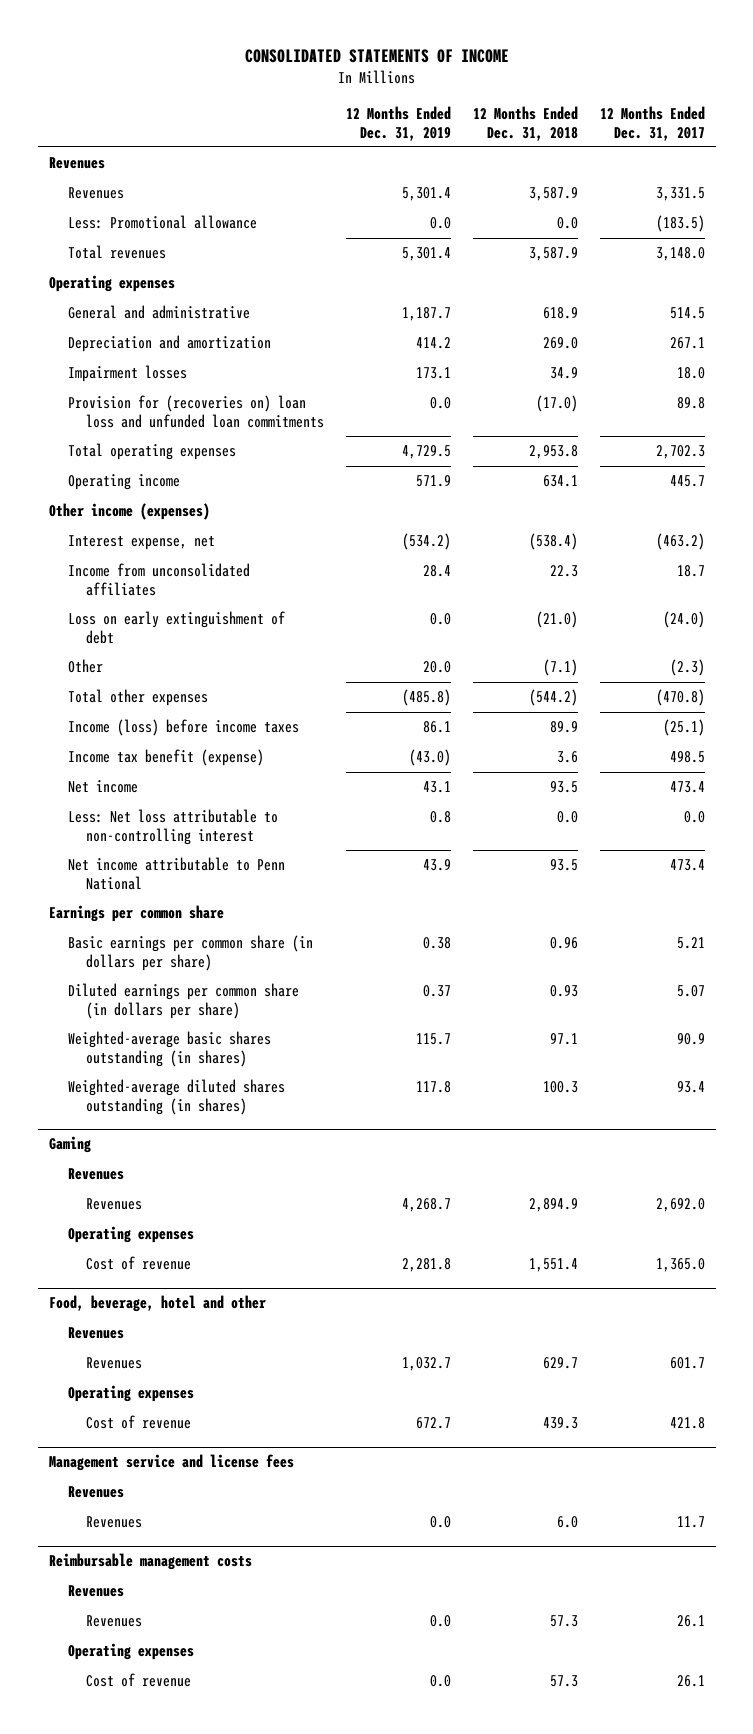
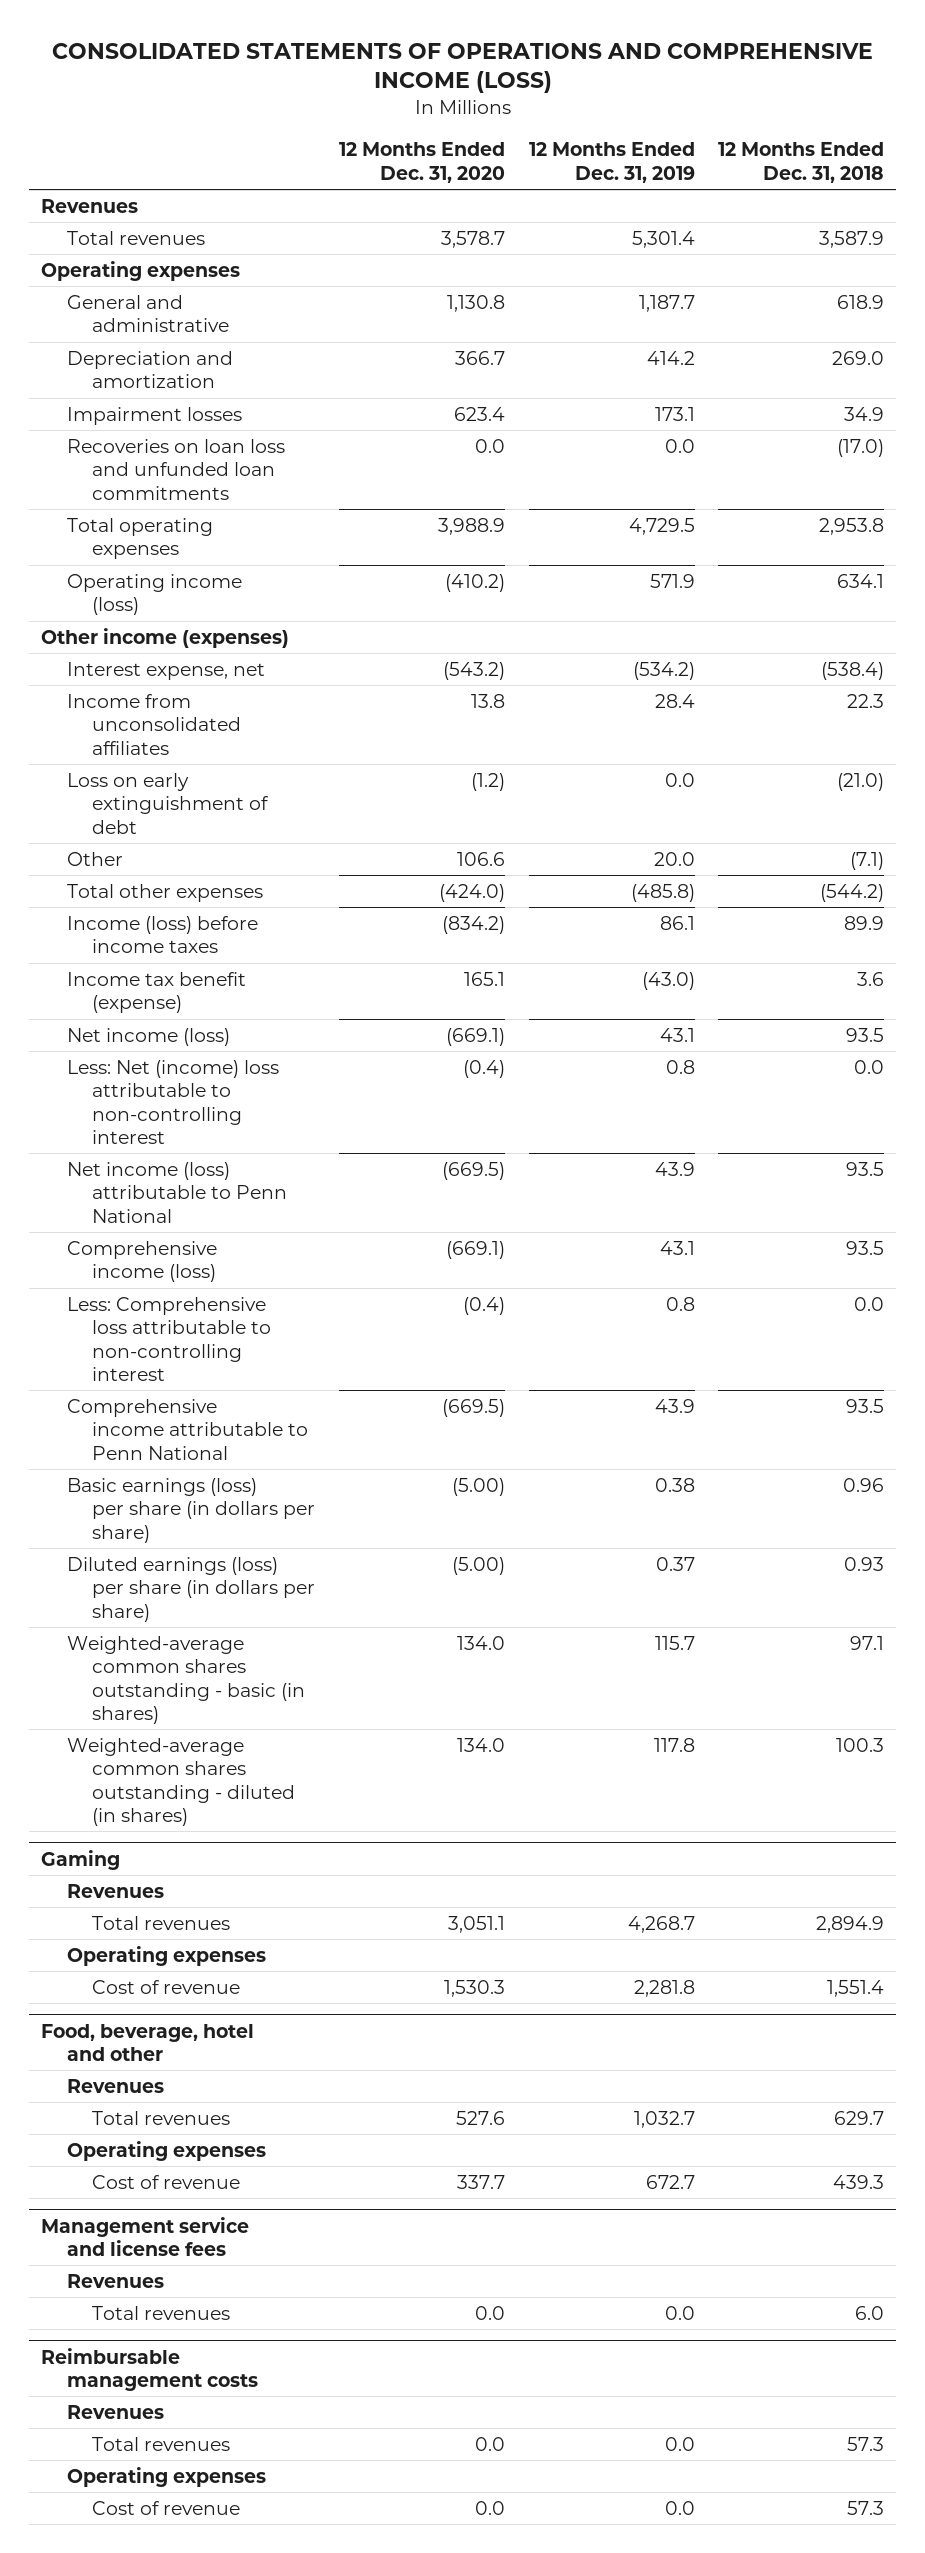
[244,49,509,64] CONSOLIDATED STATEMENTS OF INCOME -> [51,42,873,94] CONSOLIDATED STATEMENTS OF OPERATIONS AND COMPREHENSIVE INCOME (LOSS)
[599,106,705,141] 12 Months Ended Dec. 31, 2017 -> none
none -> [339,142,506,183] 12 Months Ended Dec. 31, 2020
[67,187,124,200] Revenues -> none
[67,215,257,230] Less: Promotional allowance -> none
[67,395,325,428] Provision for (recoveries on) loan loss and unfunded loan commitments -> [66,438,285,500] Recoveries on loan loss and unfunded loan commitments
[67,474,180,491] Operating income -> [66,573,242,616] Operating income (loss)
[48,905,224,923] Earnings per common share -> none
[67,780,138,794] Net income -> [66,1027,230,1046] Net income (loss)
[67,809,278,845] Less: Net loss attributable to non-controlling interest -> [66,1059,279,1144] Less: Net (income) loss attributable to non-controlling interest
[67,857,285,890] Net income attributable to Penn National -> [66,1161,288,1223] Net income (loss) attributable to Penn National
none -> [66,1240,217,1283] Comprehensive income (loss)
none -> [66,1296,272,1381] Less: Comprehensive loss attributable to non-controlling interest
none -> [66,1398,309,1460] Comprehensive income attributable to Penn National
[67,935,313,971] Basic earnings per common share (in dollars per share) -> [66,1477,316,1543] Basic earnings (loss) per share (in dollars per share)
[67,983,299,1019] Diluted earnings per common share (in dollars per share) -> [66,1556,316,1622] Diluted earnings (loss) per share (in dollars per share)
[67,1031,271,1067] Weighted-average basic shares outstanding (in shares) -> [66,1635,306,1724] Weighted-average common shares outstanding - basic (in shares)
[67,1079,285,1115] Weighted-average diluted shares outstanding (in shares) -> [66,1737,296,1826] Weighted-average common shares outstanding - diluted (in shares)
[86,1198,143,1211] Revenues -> [92,1915,231,1930] Total revenues
[86,1357,143,1370] Revenues -> [92,2110,231,2125] Total revenues
[86,1516,143,1529] Revenues -> [92,2305,231,2320] Total revenues
[86,1615,143,1628] Revenues -> [92,2436,231,2451] Total revenues

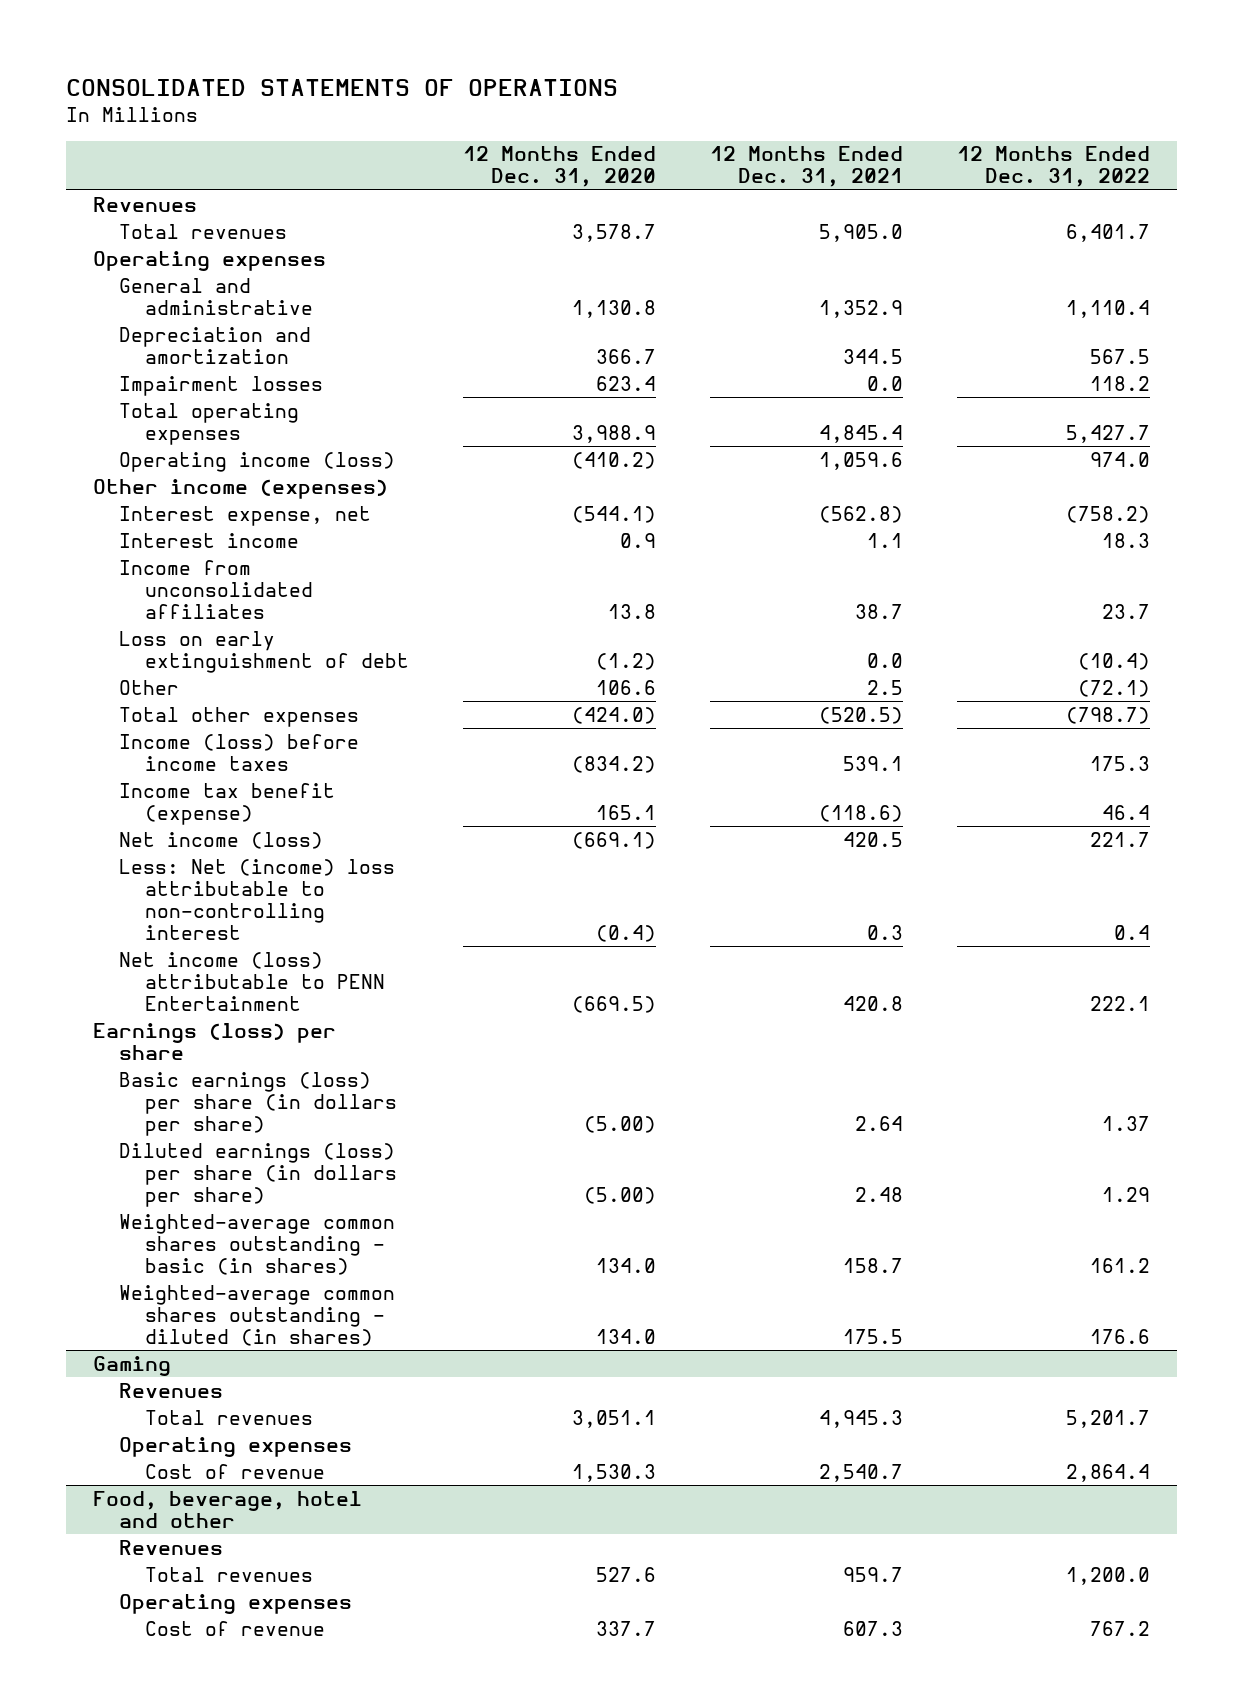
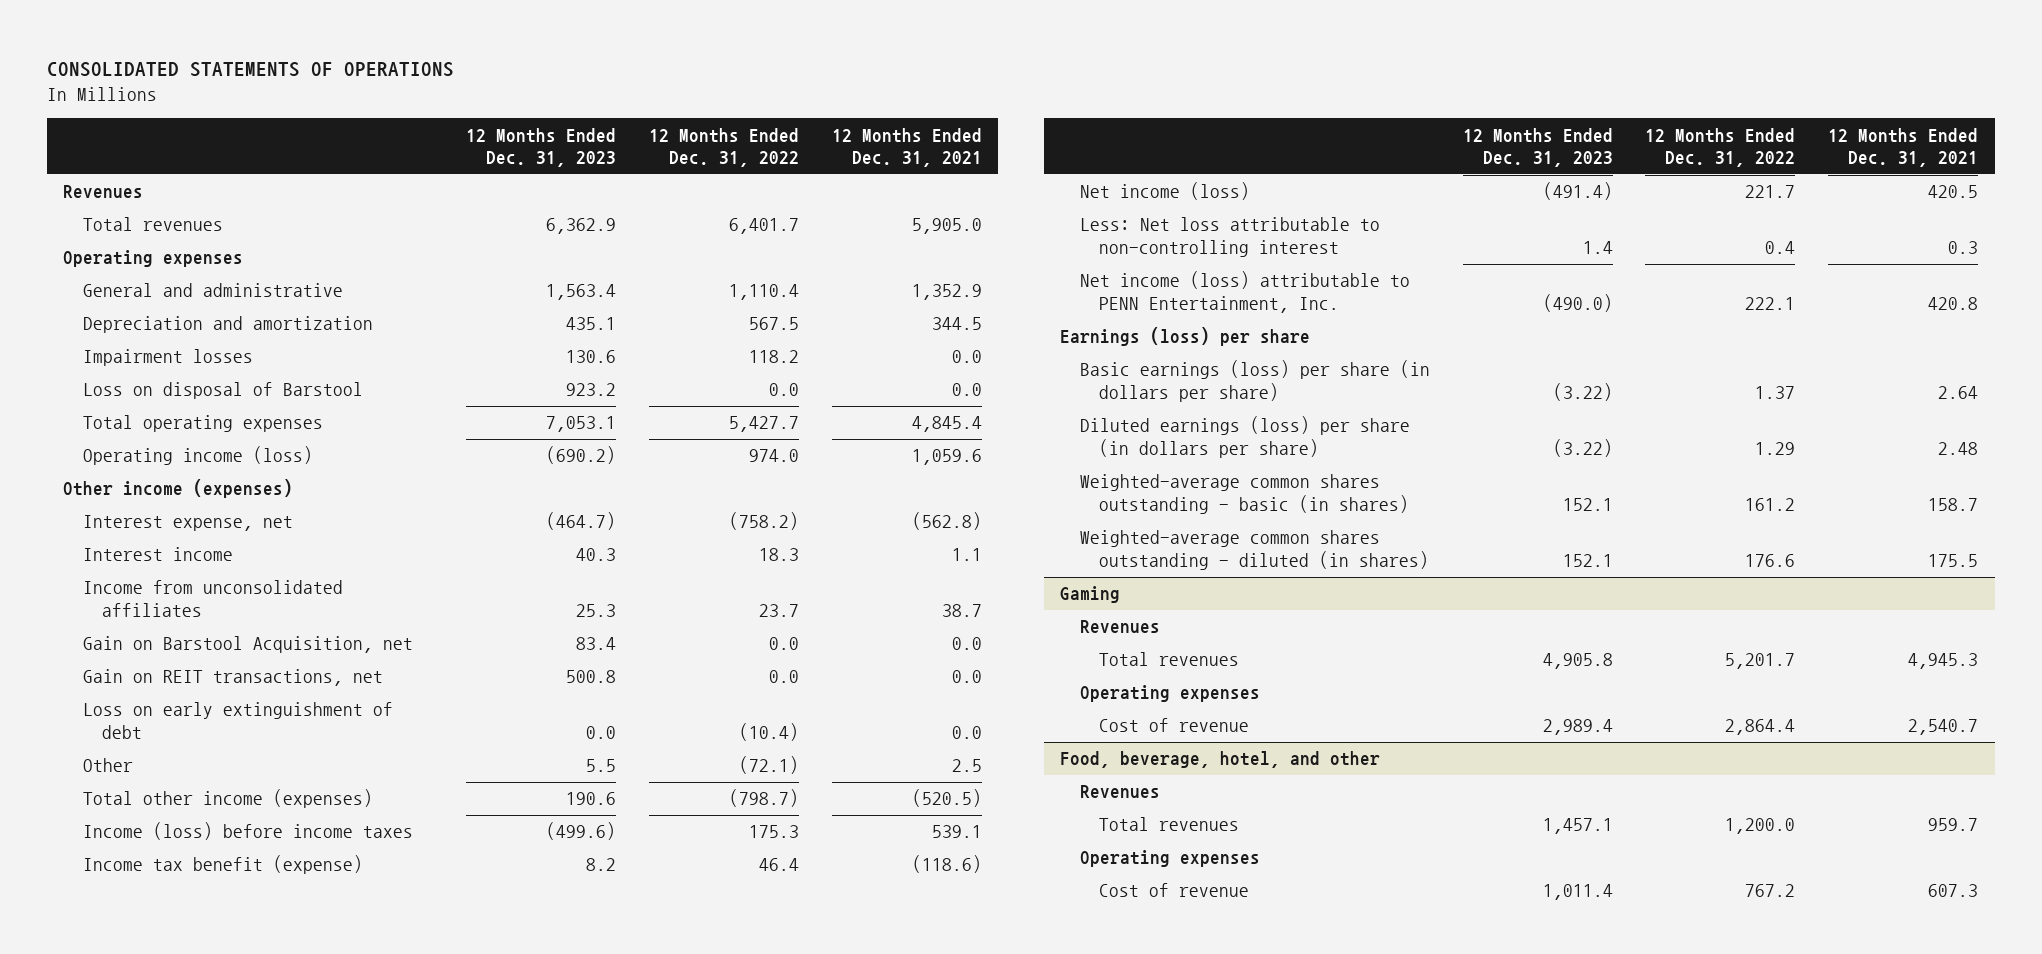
[463,146,657,188] 12 Months Ended Dec. 31, 2020 -> none
none -> [465,127,616,168] 12 Months Ended Dec. 31, 2023
none -> [82,382,363,400] Loss on disposal of Barstool
none -> [82,636,413,654] Gain on Barstool Acquisition, net
none -> [82,669,383,687] Gain on REIT transactions, net
[119,706,360,727] Total other expenses -> [82,789,373,809] Total other income (expenses)
[119,858,396,941] Less: Net (income) loss attributable to non-controlling interest -> [1079,217,1380,257] Less: Net loss attributable to non-controlling interest
[119,951,386,1011] Net income (loss) attributable to PENN Entertainment -> [1079,271,1410,313] Net income (loss) attributable to PENN Entertainment, Inc.
[93,1490,363,1528] Food, beverage, hotel and other -> [1060,751,1381,769] Food, beverage, hotel, and other

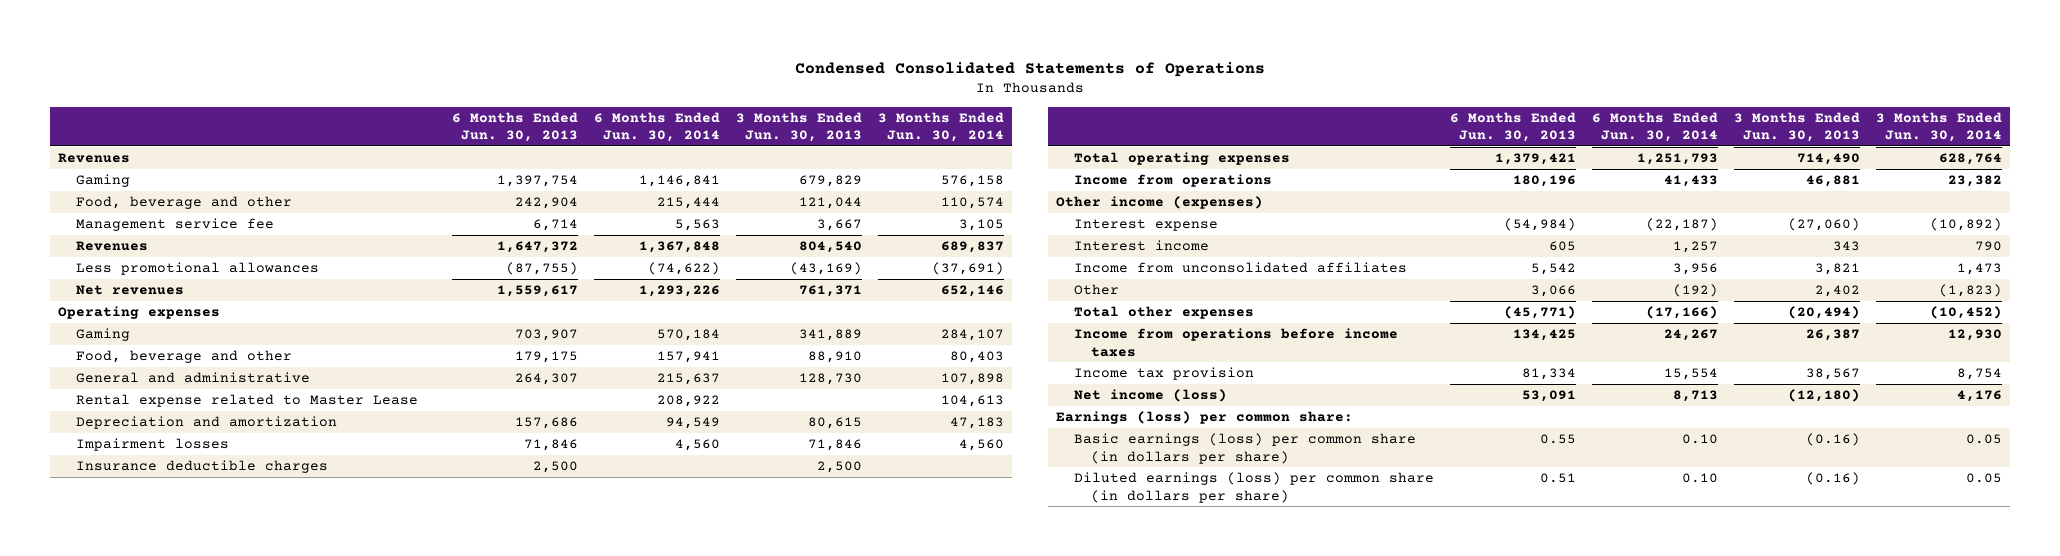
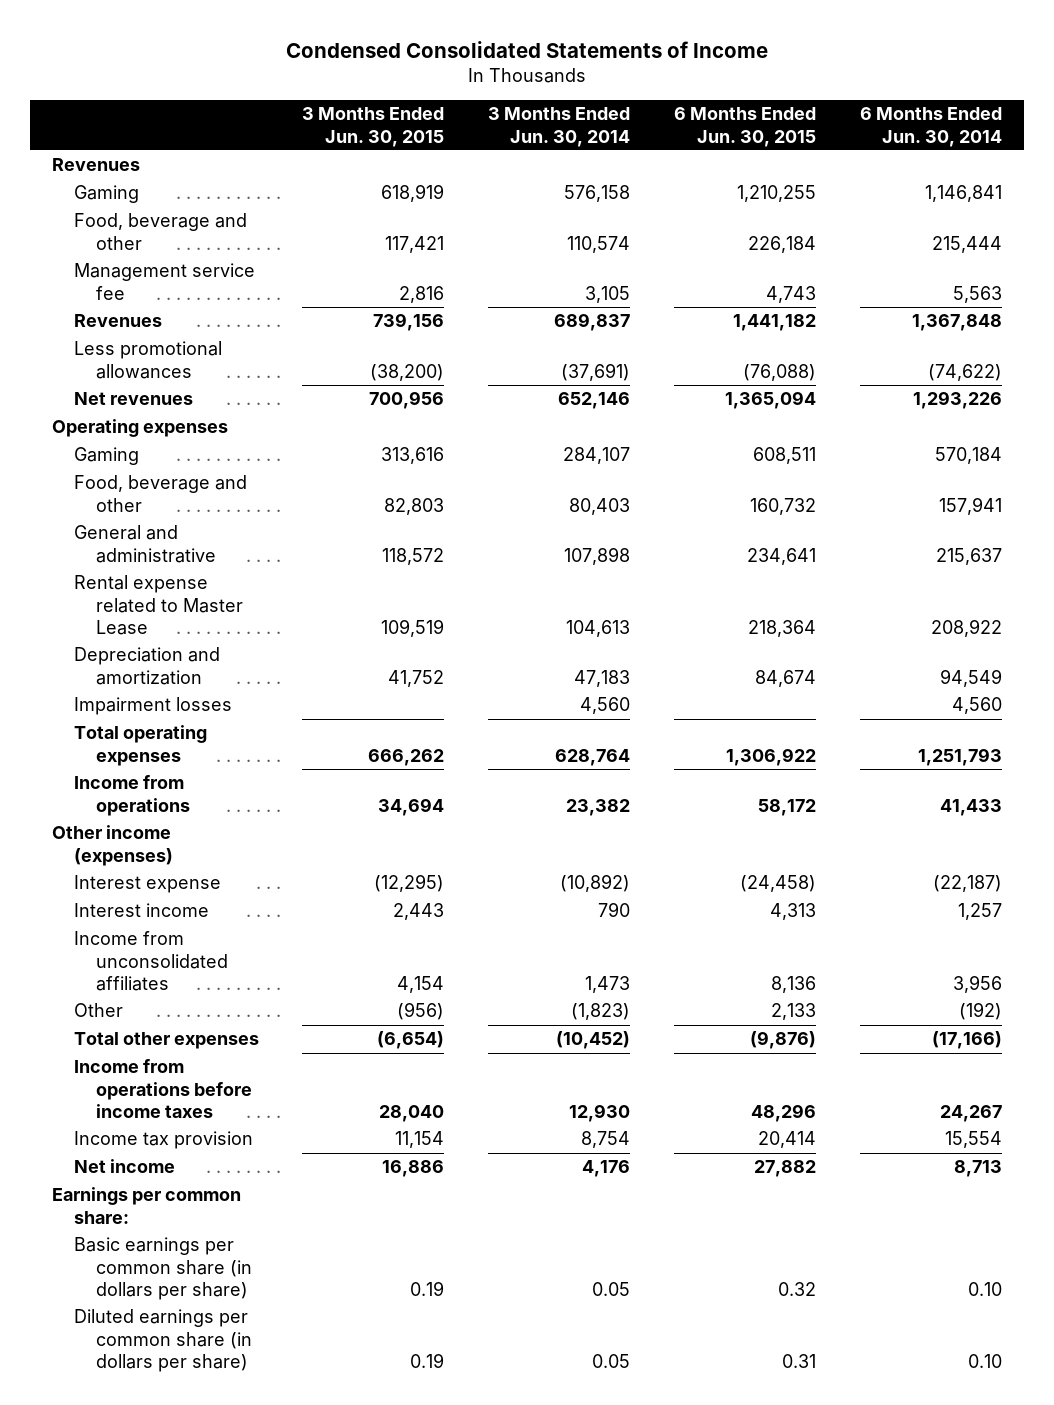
[794,61,1265,77] Condensed Consolidated Statements of Operations -> [285,40,768,58] Condensed Consolidated Statements of Income
[451,111,578,143] 6 Months Ended Jun. 30, 2013 -> none
[735,111,862,143] 3 Months Ended Jun. 30, 2013 -> none
none -> [302,107,445,147] 3 Months Ended Jun. 30, 2015
none -> [674,107,817,147] 6 Months Ended Jun. 30, 2015
[75,460,328,474] Insurance deductible charges -> none
[1073,389,1227,403] Net income (loss) -> [73,1159,175,1174] Net income
[1056,411,1354,425] Earnings (loss) per common share: -> [51,1187,241,1224] Earnings per common share:
[1073,433,1416,464] Basic earnings (loss) per common share (in dollars per share) -> [73,1237,252,1300] Basic earnings per common share (in dollars per share)
[1073,472,1434,503] Diluted earnings (loss) per common share (in dollars per share) -> [73,1309,252,1372] Diluted earnings per common share (in dollars per share)

